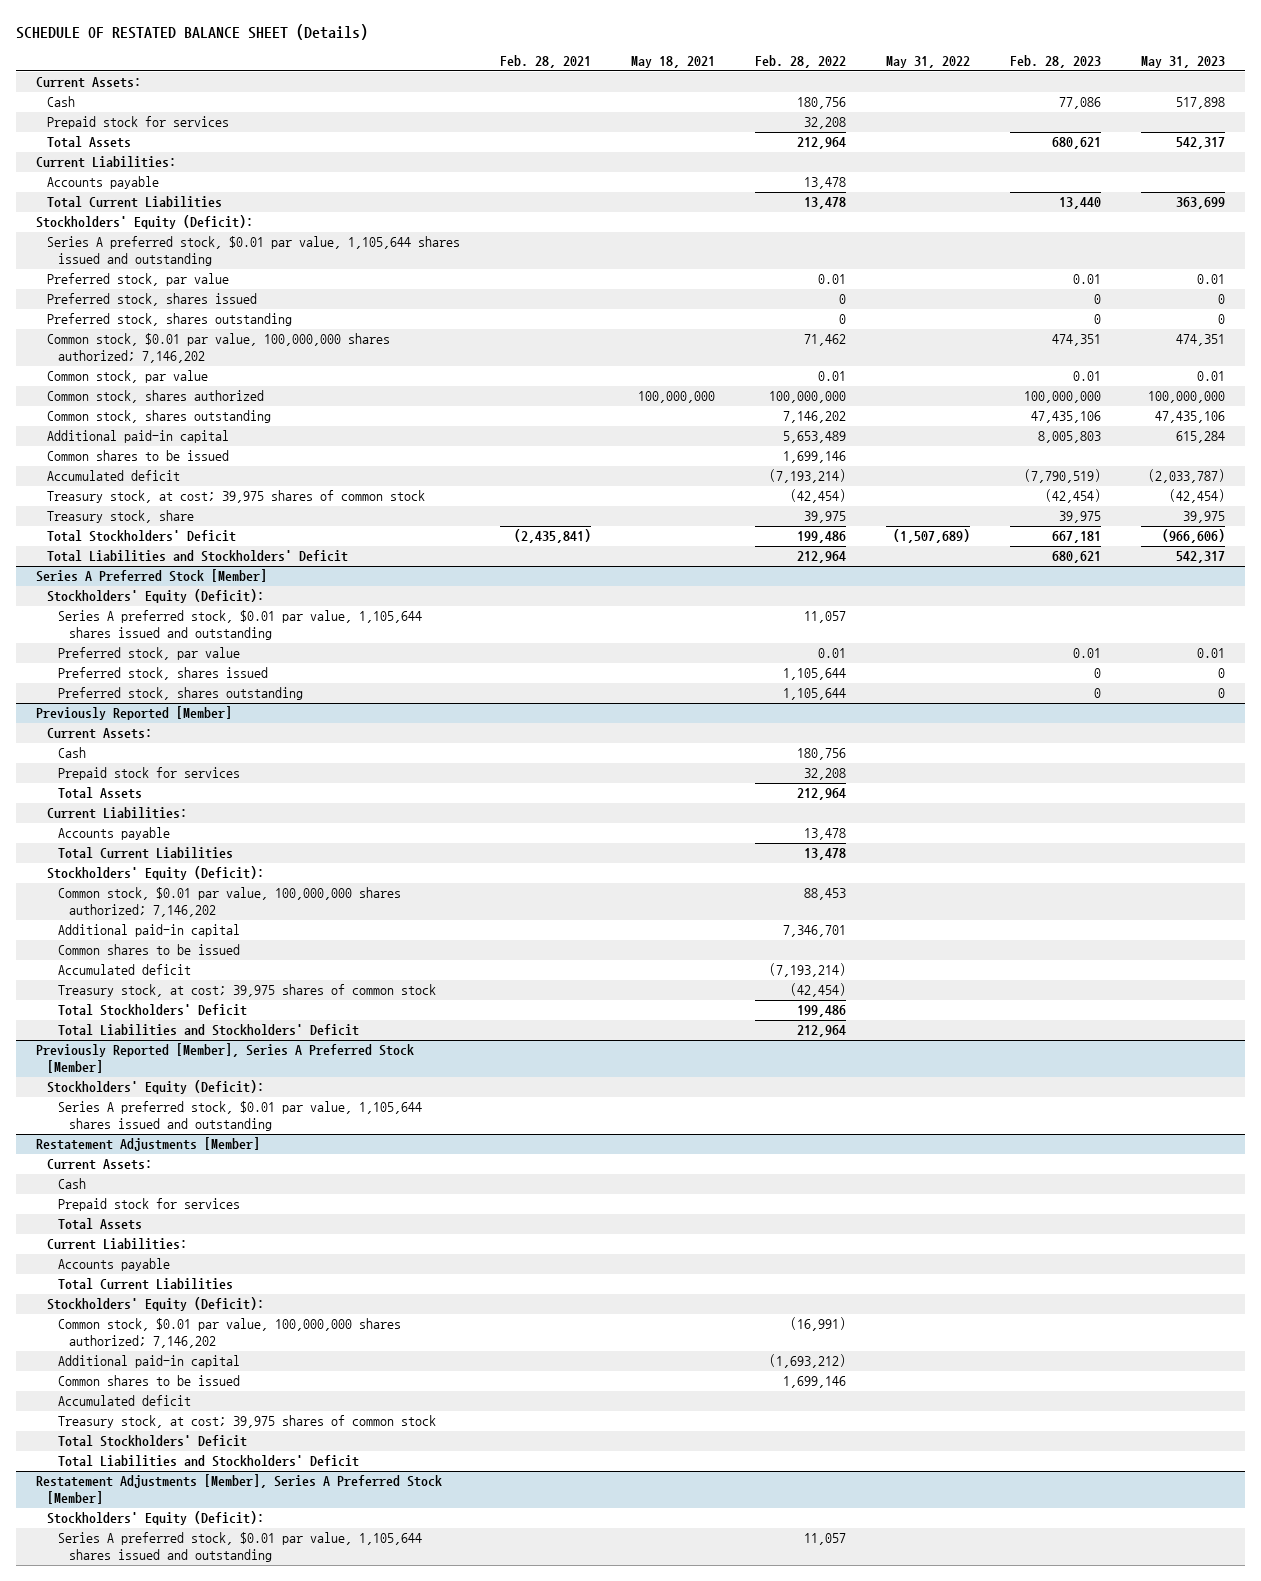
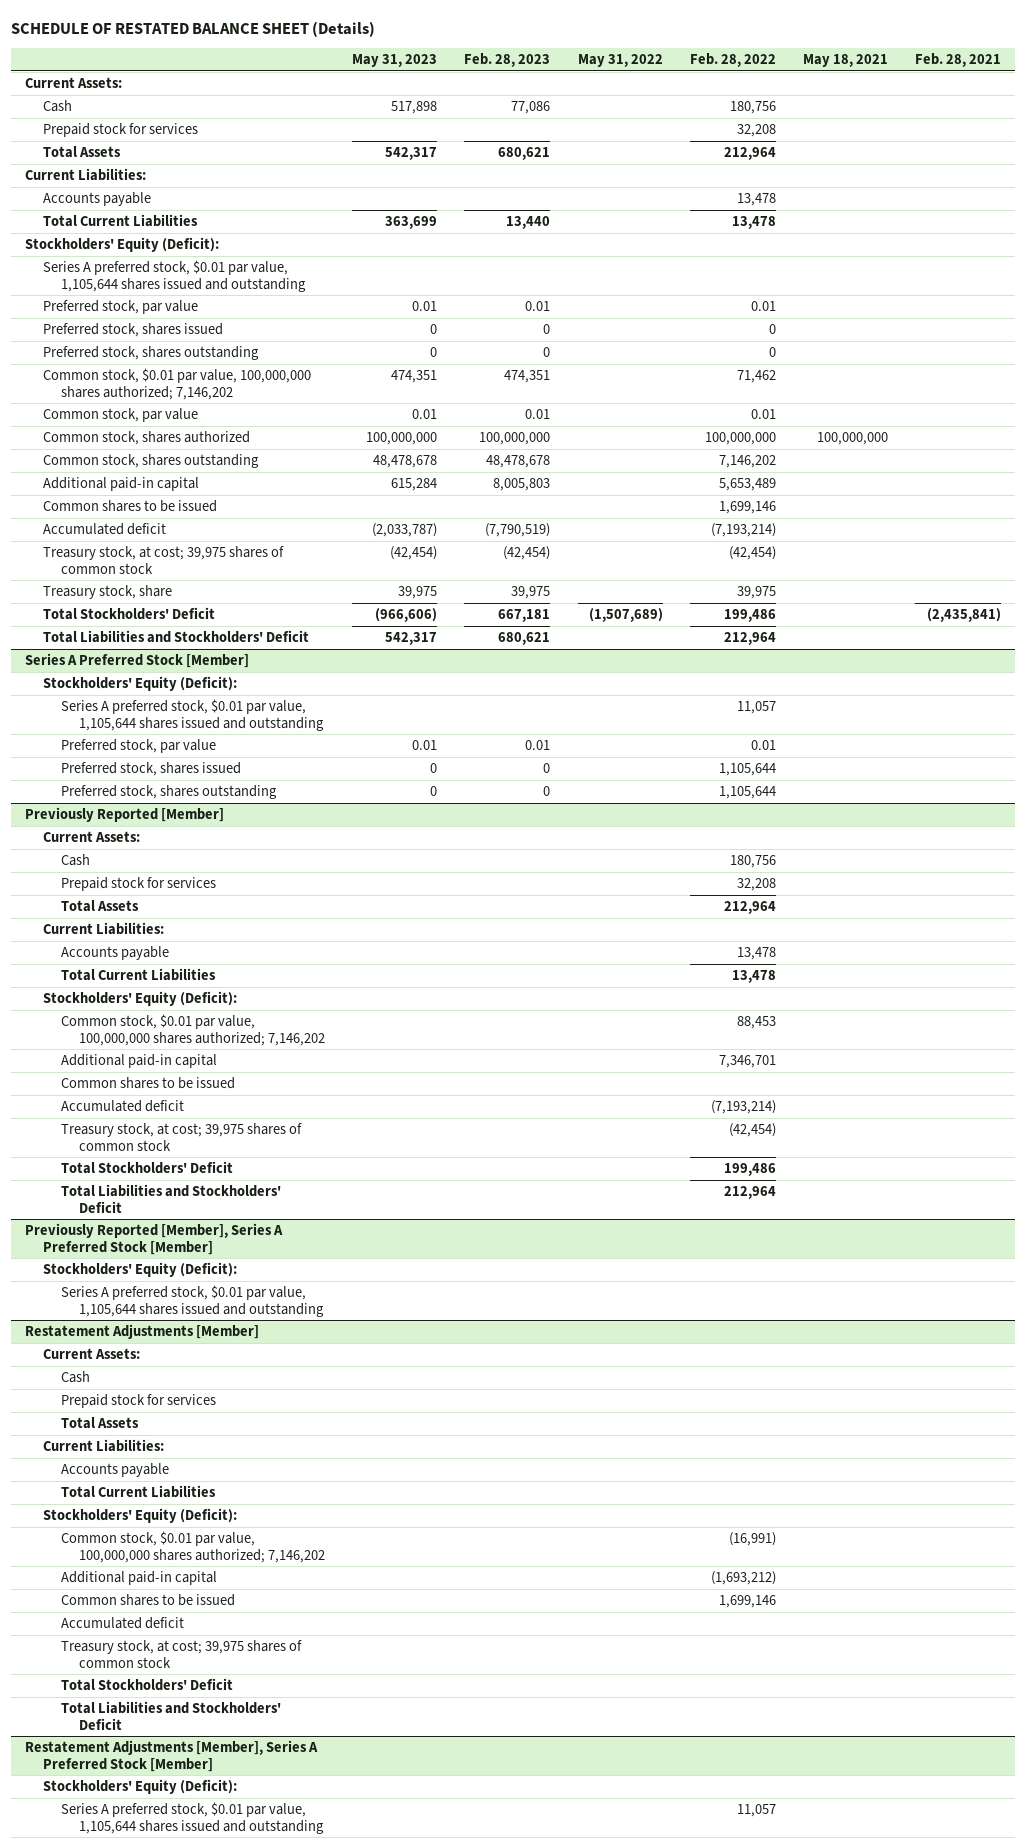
[1031,411,1102,424] 47,435,106 -> [486,455,551,469] 48,478,678
[1155,411,1226,424] 47,435,106 -> [373,455,438,469] 48,478,678

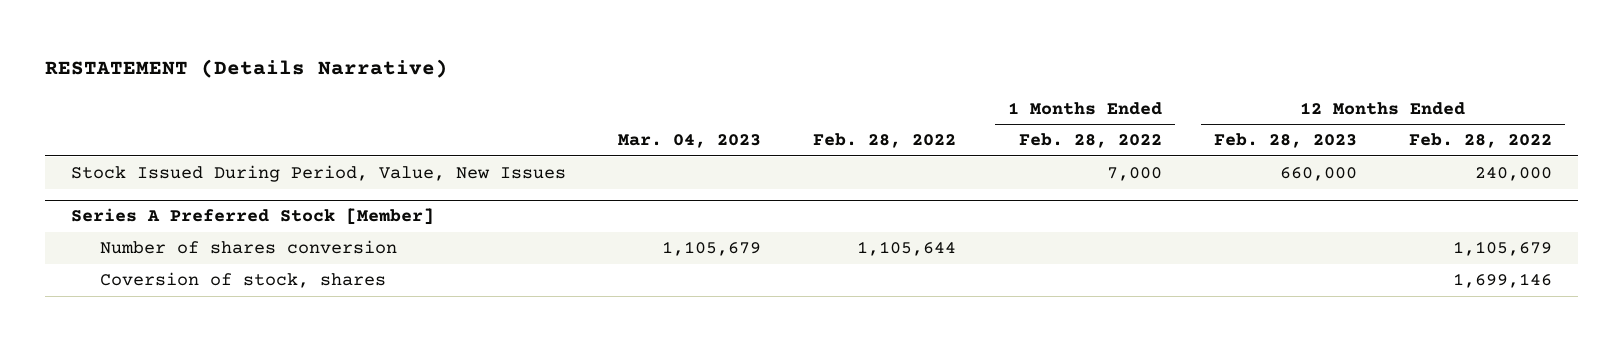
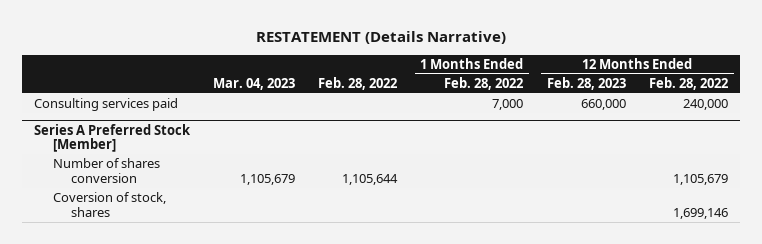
[71,165,567,183] Stock Issued During Period, Value, New Issues -> [33,98,178,112] Consulting services paid

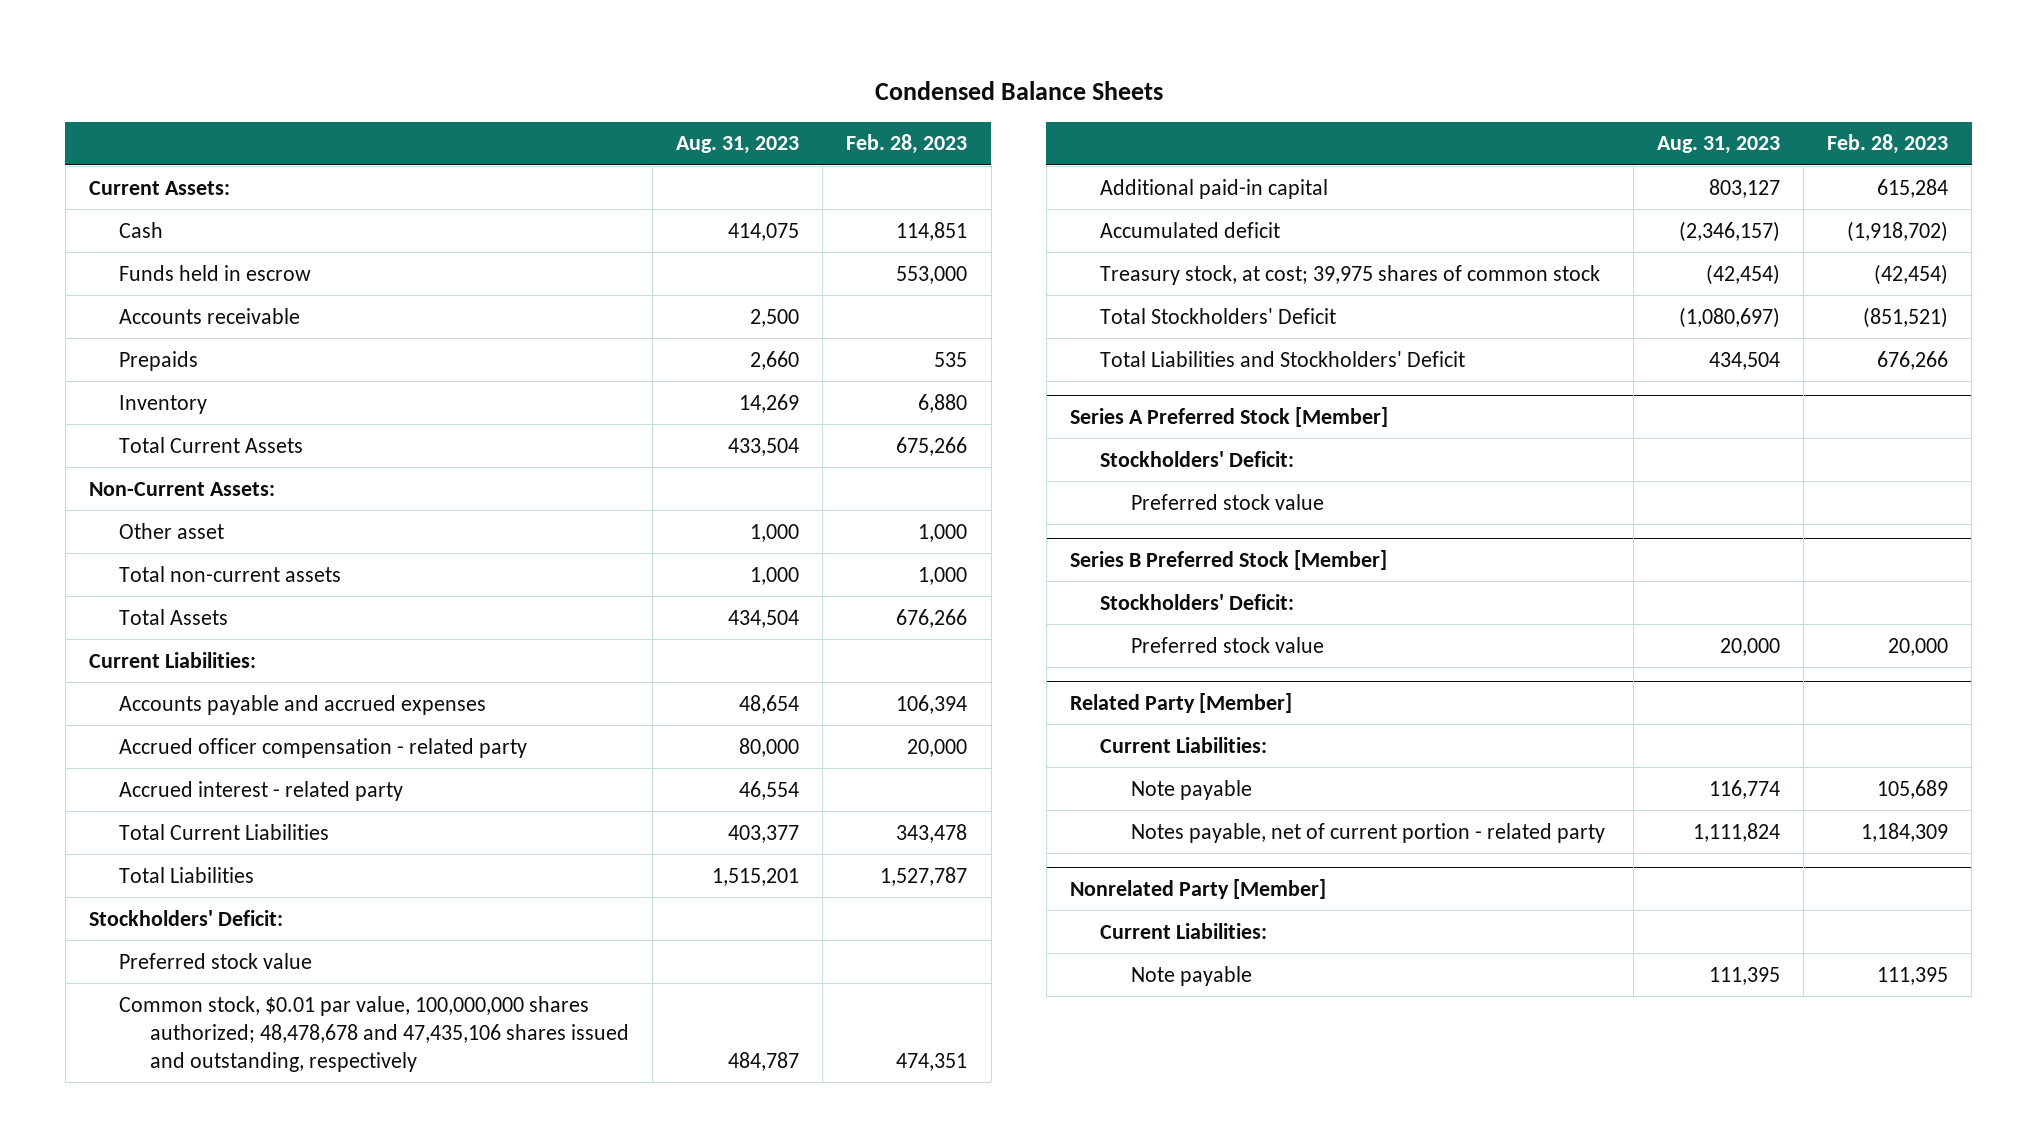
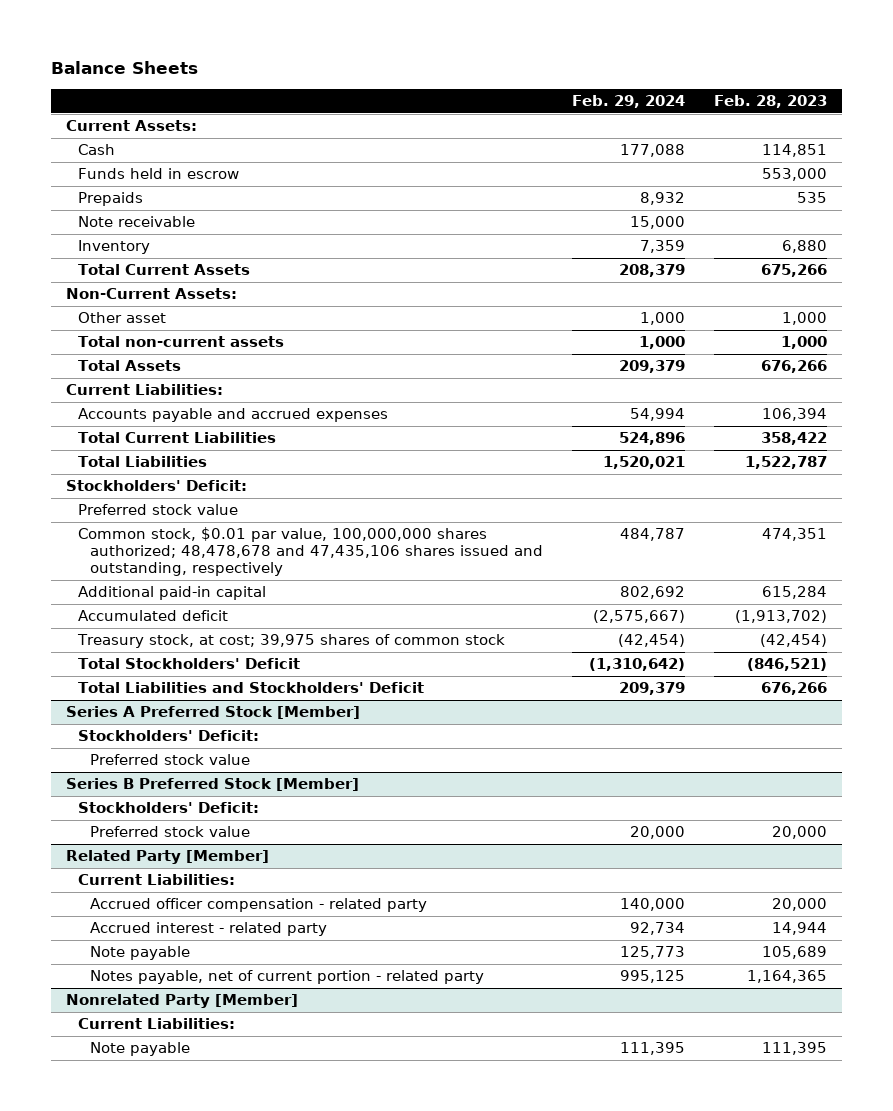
[874,80,1163,100] Condensed Balance Sheets -> [51,60,199,74] Balance Sheets
[676,136,800,155] Aug. 31, 2023 -> none
none -> [572,94,686,108] Feb. 29, 2024
[119,307,301,324] Accounts receivable -> none
none -> [77,216,195,228] Note receivable
[119,737,528,758] Accrued officer compensation - related party -> none
[119,780,404,801] Accrued interest - related party -> none
[896,823,968,843] 343,478 -> [761,432,828,446] 358,422
[880,866,968,886] 1,527,787 -> [745,456,828,470] 1,522,787
[1847,220,1949,242] (1,918,702) -> [735,610,828,624] (1,913,702)
[1863,306,1949,328] (851,521) -> [747,658,828,672] (846,521)
none -> [89,898,427,913] Accrued officer compensation - related party
none -> [89,922,327,937] Accrued interest - related party
[1861,822,1949,842] 1,184,309 -> [747,970,828,984] 1,164,365

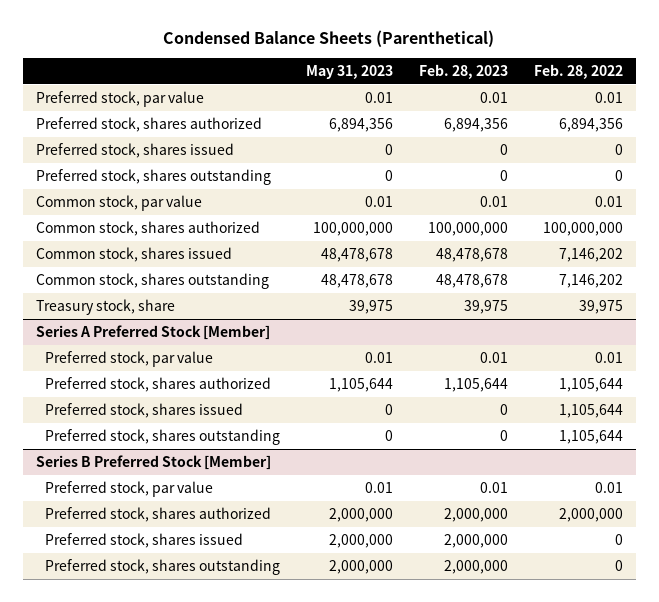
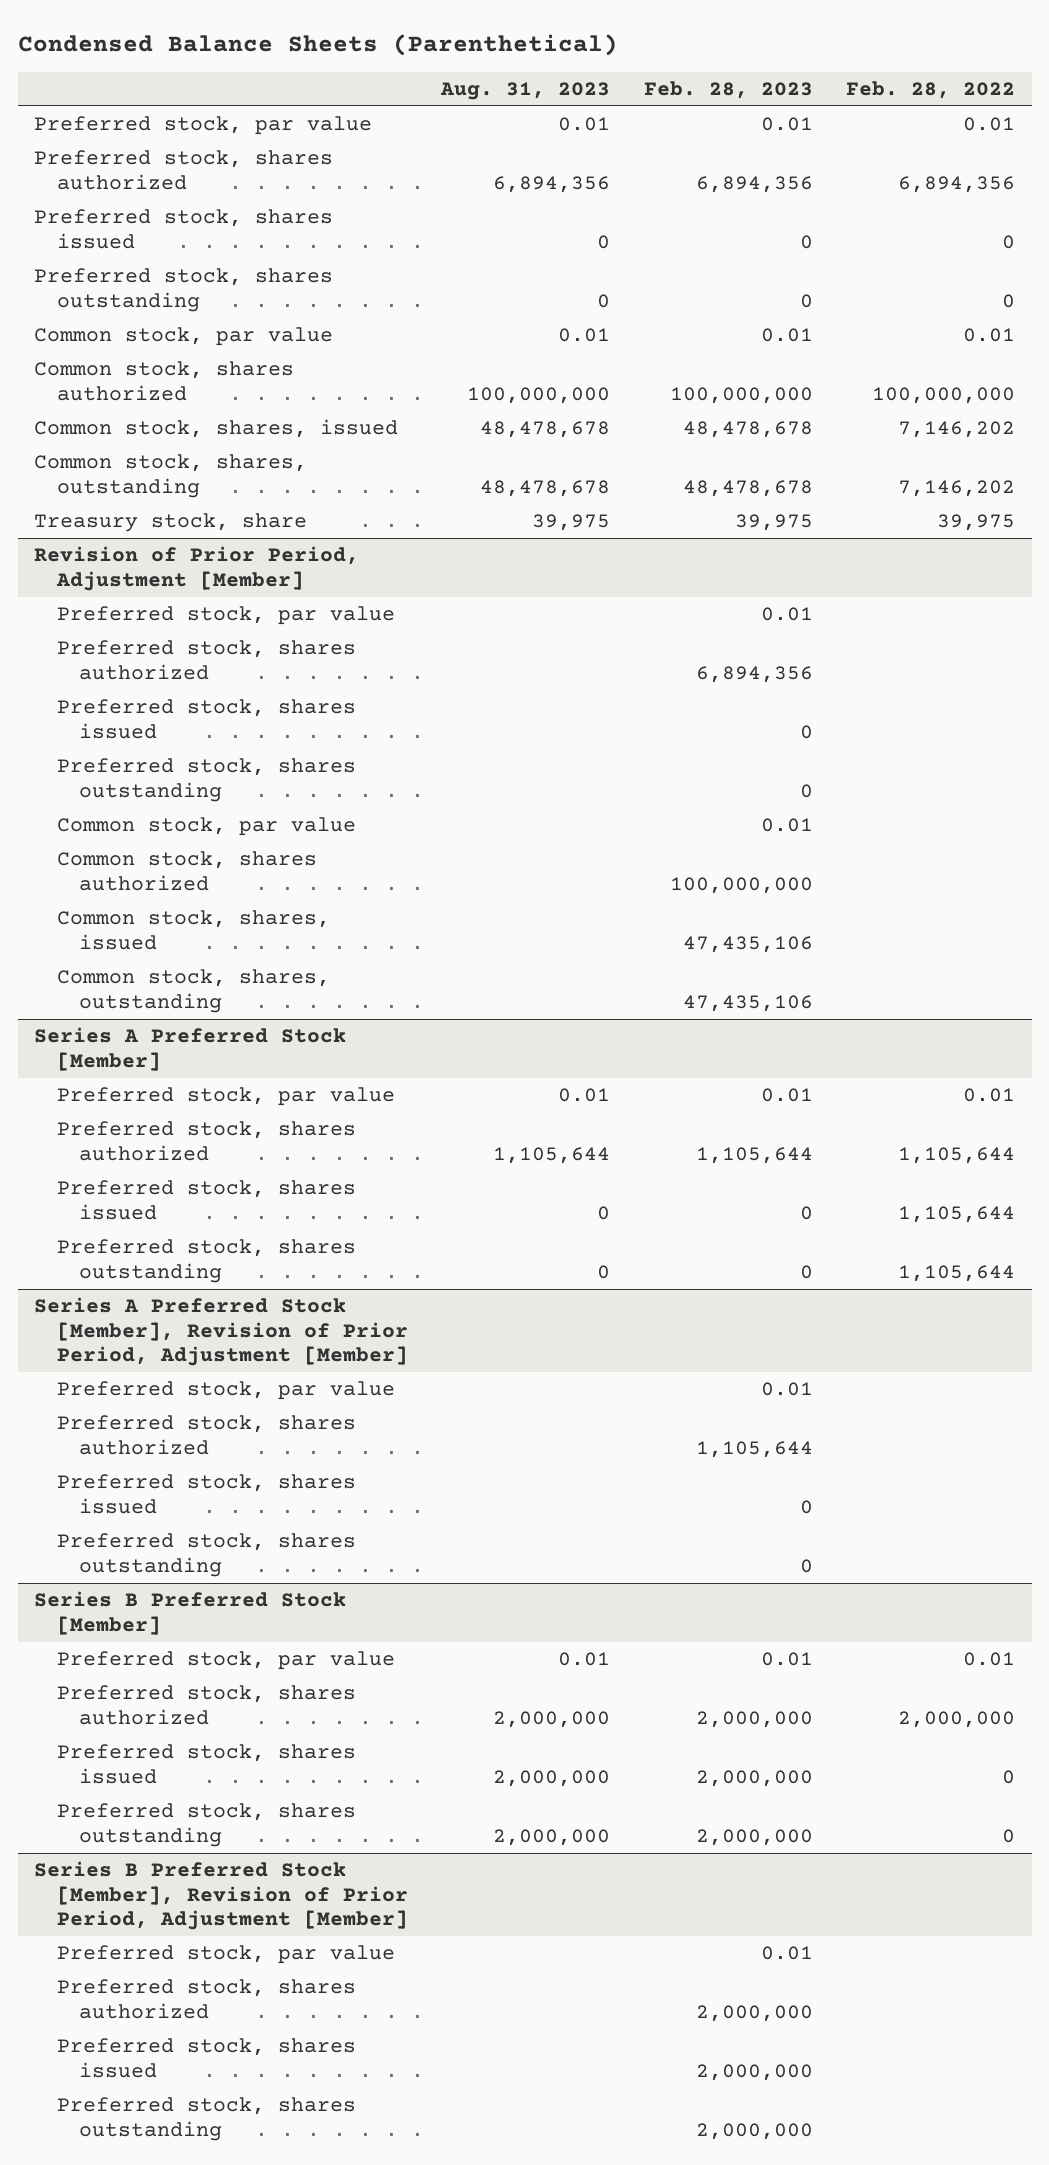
[306,64,394,79] May 31, 2023 -> none
none -> [440,82,611,101] Aug. 31, 2023
[35,246,232,262] Common stock, shares issued -> [34,419,399,439] Common stock, shares, issued
[35,272,269,289] Common stock, shares outstanding -> [34,454,308,498] Common stock, shares, outstanding
none -> [34,546,360,591] Revision of Prior Period, Adjustment [Member]
none -> [56,606,395,626] Preferred stock, par value
none -> [56,640,356,680] Preferred stock, shares authorized
none -> [56,699,356,739] Preferred stock, shares issued
none -> [56,758,356,802] Preferred stock, shares outstanding
none -> [56,817,356,837] Common stock, par value
none -> [56,851,317,891] Common stock, shares authorized
none -> [56,910,330,950] Common stock, shares, issued
none -> [56,969,330,1013] Common stock, shares, outstanding
none -> [34,1297,408,1367] Series A Preferred Stock [Member], Revision of Prior Period, Adjustment [Member]
none -> [56,1381,395,1401] Preferred stock, par value
none -> [56,1415,356,1455] Preferred stock, shares authorized
none -> [56,1474,356,1514] Preferred stock, shares issued
none -> [56,1533,356,1577] Preferred stock, shares outstanding
none -> [34,1861,408,1931] Series B Preferred Stock [Member], Revision of Prior Period, Adjustment [Member]
none -> [56,1945,395,1965] Preferred stock, par value
none -> [56,1979,356,2019] Preferred stock, shares authorized
none -> [56,2038,356,2078] Preferred stock, shares issued
none -> [56,2097,356,2141] Preferred stock, shares outstanding

